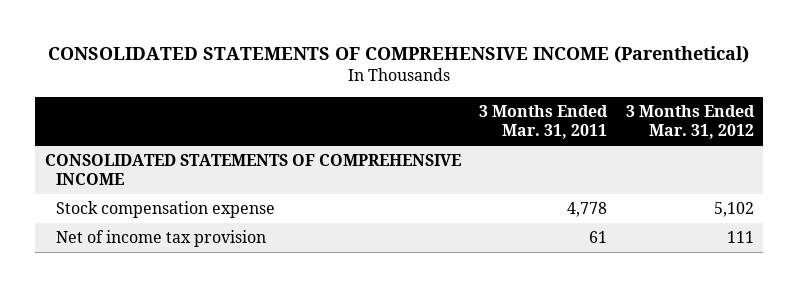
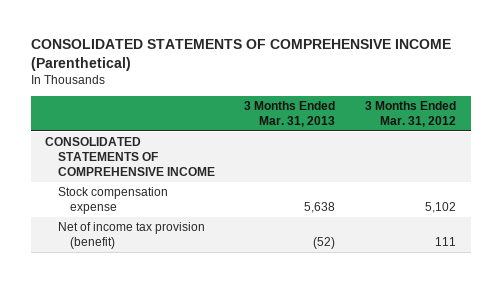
[479,105,609,140] 3 Months Ended Mar. 31, 2011 -> none
none -> [244,101,336,128] 3 Months Ended Mar. 31, 2013
[56,230,267,248] Net of income tax provision -> [57,222,205,250] Net of income tax provision (benefit)

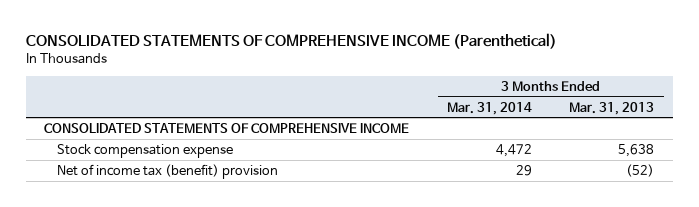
[364,101,456,128] 3 Months Ended Mar. 31, 2012 -> none
none -> [446,101,532,115] Mar. 31, 2014
[57,222,205,250] Net of income tax provision (benefit) -> [56,164,278,180] Net of income tax (benefit) provision

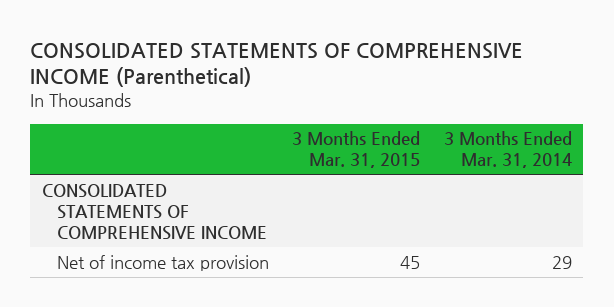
[569,101,655,115] Mar. 31, 2013 -> none
none -> [292,131,421,169] 3 Months Ended Mar. 31, 2015
[56,144,233,159] Stock compensation expense -> none
[56,164,278,180] Net of income tax (benefit) provision -> [56,254,269,271] Net of income tax provision

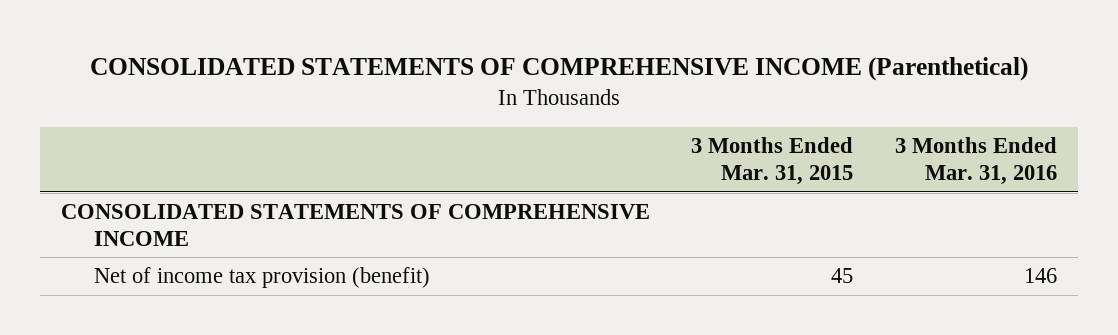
[443,131,572,169] 3 Months Ended Mar. 31, 2014 -> none
none -> [894,137,1057,186] 3 Months Ended Mar. 31, 2016
[56,254,269,271] Net of income tax provision -> [94,267,431,289] Net of income tax provision (benefit)

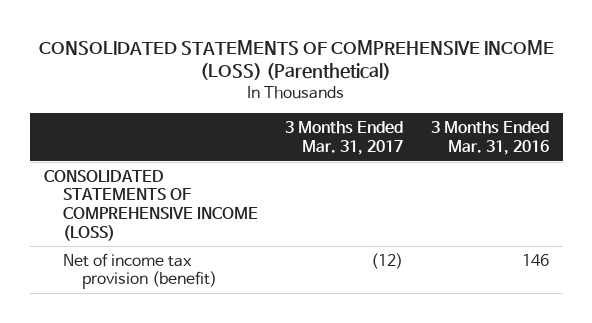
[89,56,1028,81] CONSOLIDATED STATEMENTS OF COMPREHENSIVE INCOME (Parenthetical) -> [39,39,555,81] CONSOLIDATED STATEMENTS OF COMPREHENSIVE INCOME (LOSS) (Parenthetical)
[691,137,854,186] 3 Months Ended Mar. 31, 2015 -> none
none -> [285,121,404,155] 3 Months Ended Mar. 31, 2017
[60,204,650,246] CONSOLIDATED STATEMENTS OF COMPREHENSIVE INCOME -> [43,169,258,241] CONSOLIDATED STATEMENTS OF COMPREHENSIVE INCOME (LOSS)

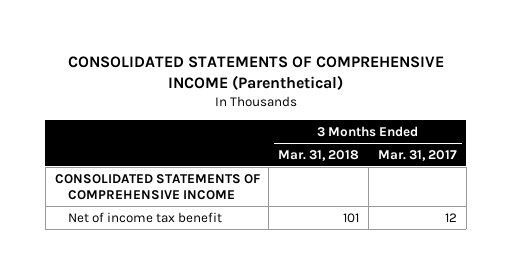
[39,39,555,81] CONSOLIDATED STATEMENTS OF COMPREHENSIVE INCOME (LOSS) (Parenthetical) -> [67,55,444,90] CONSOLIDATED STATEMENTS OF COMPREHENSIVE INCOME (Parenthetical)
[430,121,549,155] 3 Months Ended Mar. 31, 2016 -> none
none -> [278,149,360,161] Mar. 31, 2018
[43,169,258,241] CONSOLIDATED STATEMENTS OF COMPREHENSIVE INCOME (LOSS) -> [54,173,260,201] CONSOLIDATED STATEMENTS OF COMPREHENSIVE INCOME
[62,252,217,290] Net of income tax provision (benefit) -> [67,211,222,223] Net of income tax benefit
[371,252,404,269] (12) -> [445,212,458,222] 12

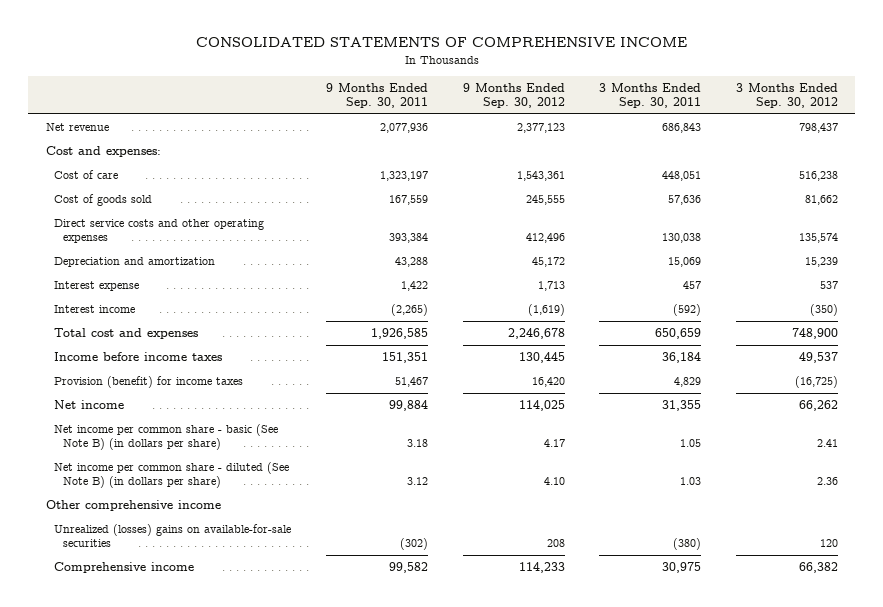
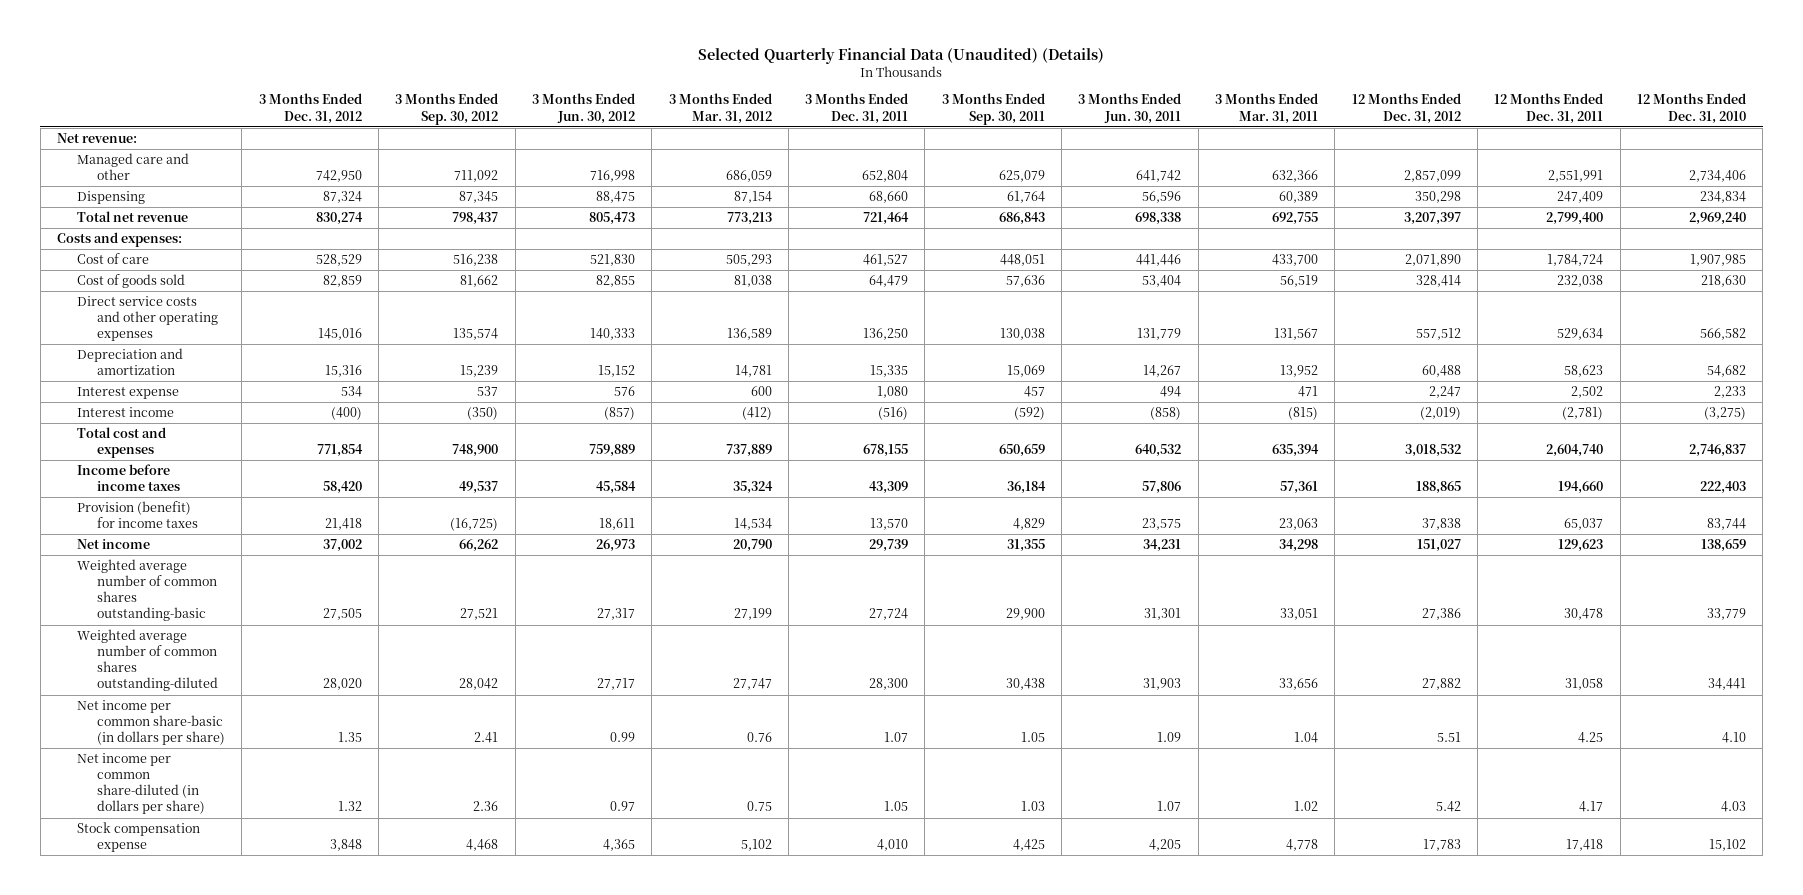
[195,37,687,48] CONSOLIDATED STATEMENTS OF COMPREHENSIVE INCOME -> [698,47,1105,64] Selected Quarterly Financial Data (Unaudited) (Details)
[325,83,428,109] 9 Months Ended Sep. 30, 2011 -> none
[462,83,565,109] 9 Months Ended Sep. 30, 2012 -> none
none -> [258,93,362,124] 3 Months Ended Dec. 31, 2012
none -> [531,93,635,124] 3 Months Ended Jun. 30, 2012
none -> [668,93,772,124] 3 Months Ended Mar. 31, 2012
none -> [805,93,909,124] 3 Months Ended Dec. 31, 2011
none -> [1078,93,1182,124] 3 Months Ended Jun. 30, 2011
none -> [1215,93,1319,124] 3 Months Ended Mar. 31, 2011
none -> [1351,93,1461,124] 12 Months Ended Dec. 31, 2012
none -> [1494,93,1604,124] 12 Months Ended Dec. 31, 2011
none -> [1636,93,1746,124] 12 Months Ended Dec. 31, 2010
none -> [56,133,137,144] Net revenue:
none -> [76,153,189,181] Managed care and other
none -> [76,191,145,205] Dispensing
[45,123,109,132] Net revenue -> [76,211,188,223] Total net revenue
[45,146,161,158] Cost and expenses: -> [56,232,182,248] Costs and expenses:
[45,500,221,512] Other comprehensive income -> none
[54,524,292,548] Unrealized (losses) gains on available-for-sale securities -> none
[54,562,195,574] Comprehensive income -> none
none -> [76,559,217,622] Weighted average number of common shares outstanding-basic
none -> [76,629,218,692] Weighted average number of common shares outstanding-diluted
[54,424,279,451] Net income per common share - basic (See Note B) (in dollars per share) -> [76,700,225,746] Net income per common share-basic (in dollars per share)
[54,462,290,489] Net income per common share - diluted (See Note B) (in dollars per share) -> [76,753,205,815] Net income per common share-diluted (in dollars per share)
none -> [76,822,200,853] Stock compensation expense

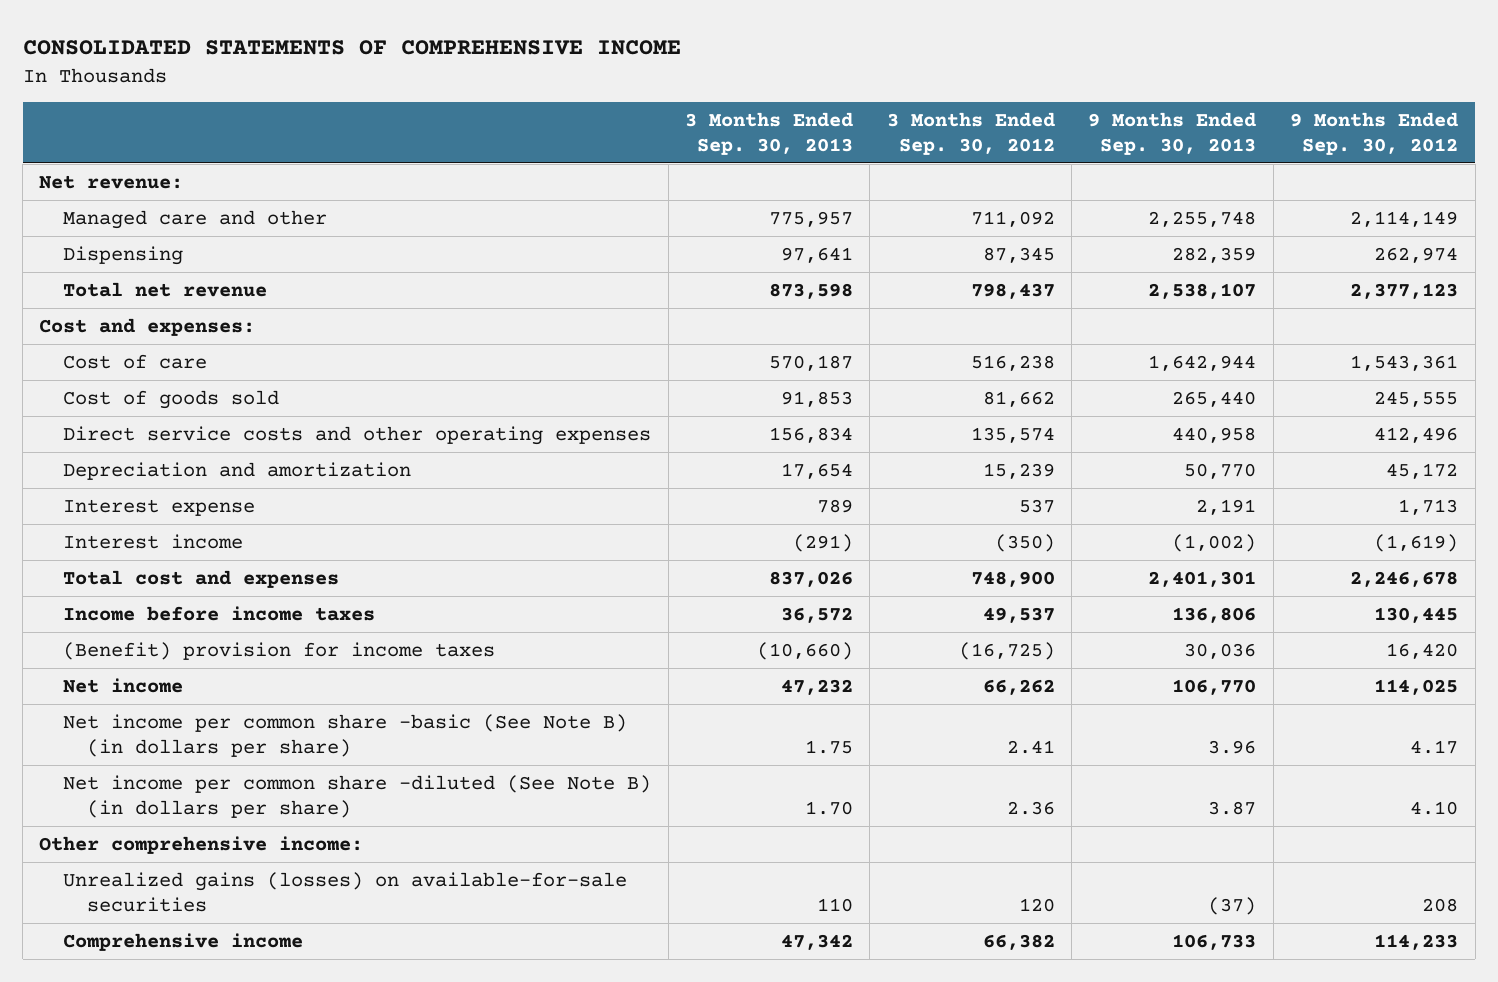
[698,47,1105,64] Selected Quarterly Financial Data (Unaudited) (Details) -> [22,40,681,56] CONSOLIDATED STATEMENTS OF COMPREHENSIVE INCOME
[258,93,362,124] 3 Months Ended Dec. 31, 2012 -> none
[531,93,635,124] 3 Months Ended Jun. 30, 2012 -> none
[668,93,772,124] 3 Months Ended Mar. 31, 2012 -> none
[805,93,909,124] 3 Months Ended Dec. 31, 2011 -> none
[941,93,1045,125] 3 Months Ended Sep. 30, 2011 -> none
[1078,93,1182,124] 3 Months Ended Jun. 30, 2011 -> none
[1215,93,1319,124] 3 Months Ended Mar. 31, 2011 -> none
[1351,93,1461,124] 12 Months Ended Dec. 31, 2012 -> none
[1494,93,1604,124] 12 Months Ended Dec. 31, 2011 -> none
[1636,93,1746,124] 12 Months Ended Dec. 31, 2010 -> none
none -> [685,111,854,156] 3 Months Ended Sep. 30, 2013
none -> [1088,111,1257,156] 9 Months Ended Sep. 30, 2013
none -> [1290,111,1459,156] 9 Months Ended Sep. 30, 2012
[56,232,182,248] Costs and expenses: -> [39,317,256,336] Cost and expenses:
[76,501,198,529] Provision (benefit) for income taxes -> [63,641,496,660] (Benefit) provision for income taxes
[76,559,217,622] Weighted average number of common shares outstanding-basic -> none
[76,629,218,692] Weighted average number of common shares outstanding-diluted -> none
[76,822,200,853] Stock compensation expense -> none
[76,700,225,746] Net income per common share-basic (in dollars per share) -> [63,713,628,757] Net income per common share -basic (See Note B) (in dollars per share)
[76,753,205,815] Net income per common share-diluted (in dollars per share) -> [63,774,652,818] Net income per common share -diluted (See Note B) (in dollars per share)
none -> [39,835,364,854] Other comprehensive income:
none -> [63,871,628,912] Unrealized gains (losses) on available-for-sale securities
none -> [63,932,304,951] Comprehensive income

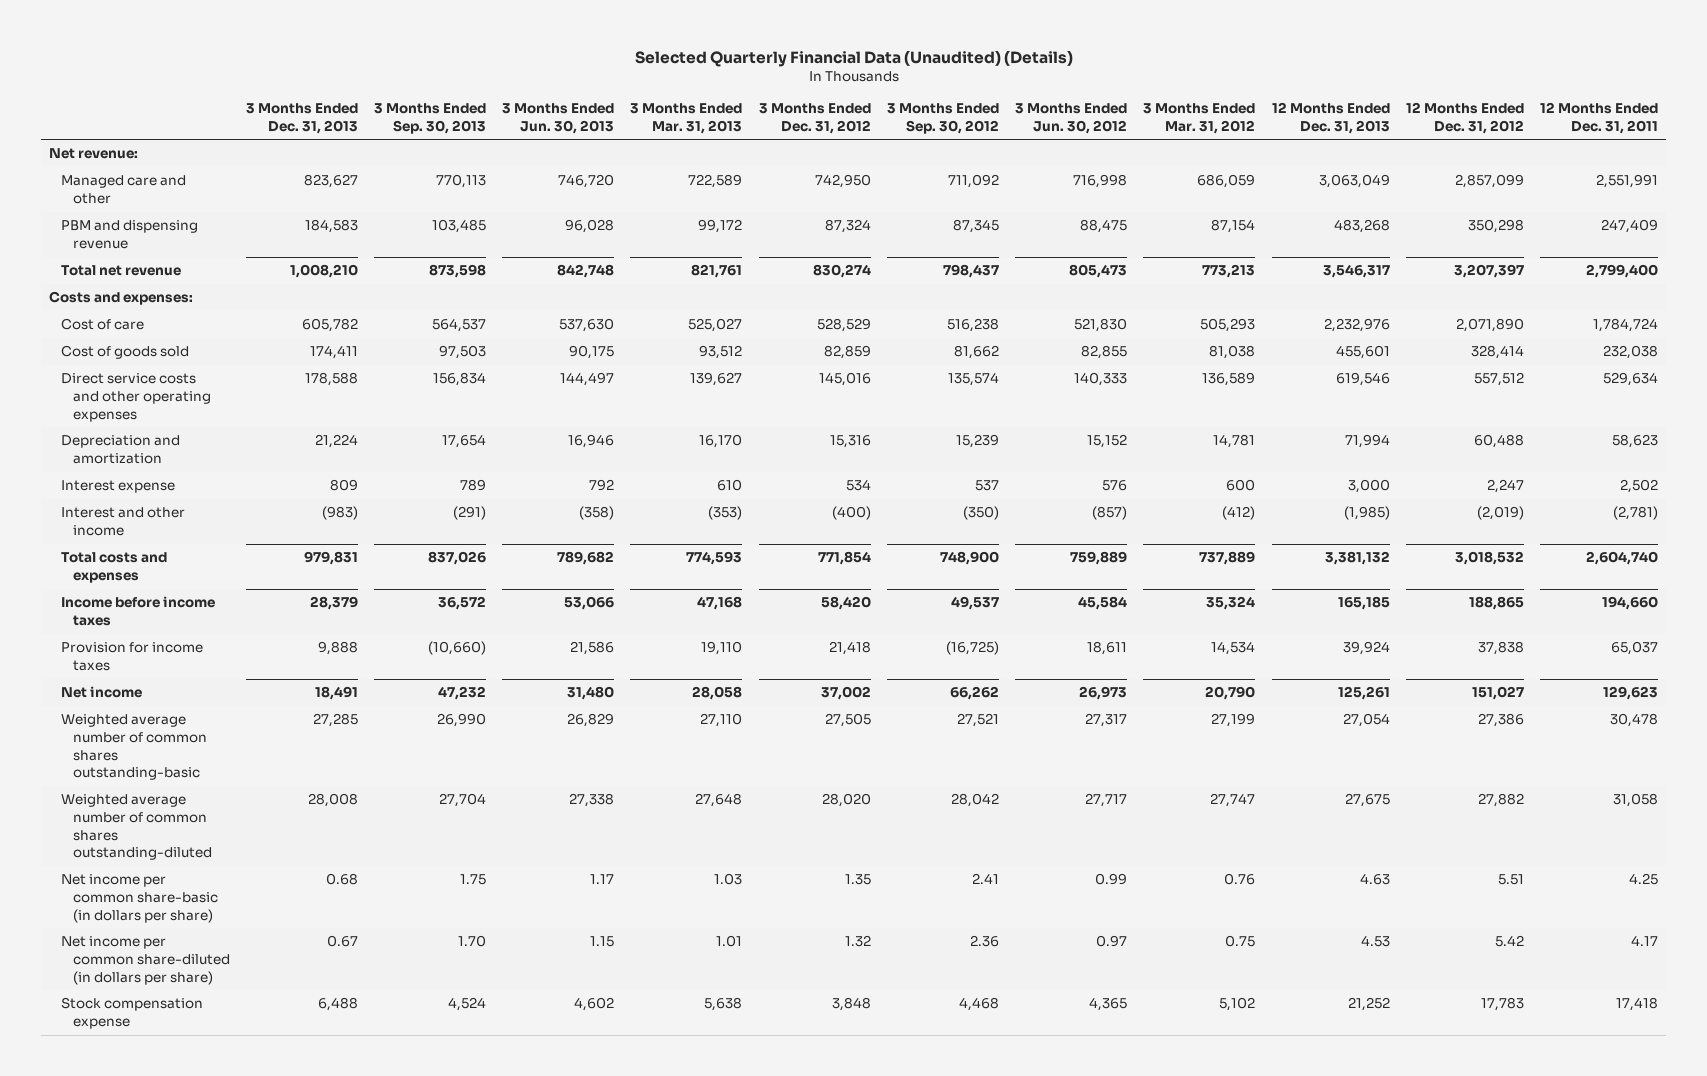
[22,40,681,56] CONSOLIDATED STATEMENTS OF COMPREHENSIVE INCOME -> [634,49,1073,67] Selected Quarterly Financial Data (Unaudited) (Details)
[1088,111,1257,156] 9 Months Ended Sep. 30, 2013 -> none
[1290,111,1459,156] 9 Months Ended Sep. 30, 2012 -> none
none -> [245,103,358,134] 3 Months Ended Dec. 31, 2013
none -> [502,103,615,134] 3 Months Ended Jun. 30, 2013
none -> [630,103,743,134] 3 Months Ended Mar. 31, 2013
none -> [758,103,871,134] 3 Months Ended Dec. 31, 2012
none -> [1015,103,1128,134] 3 Months Ended Jun. 30, 2012
none -> [1143,103,1256,134] 3 Months Ended Mar. 31, 2012
none -> [1271,102,1390,134] 12 Months Ended Dec. 31, 2013
none -> [1405,102,1524,134] 12 Months Ended Dec. 31, 2012
none -> [1539,102,1658,134] 12 Months Ended Dec. 31, 2011
[63,245,184,265] Dispensing -> none
[769,210,854,227] 775,957 -> [435,174,486,189] 770,113
none -> [60,220,198,250] PBM and dispensing revenue
[39,317,256,336] Cost and expenses: -> [49,291,194,306] Costs and expenses:
[769,354,854,371] 570,187 -> [431,318,486,333] 564,537
[781,390,854,407] 91,853 -> [438,345,486,360] 97,503
[63,533,244,549] Interest income -> [60,507,185,537] Interest and other income
[63,569,340,588] Total cost and expenses -> [60,552,167,584] Total costs and expenses
[63,641,496,660] (Benefit) provision for income taxes -> [60,642,203,672] Provision for income taxes
[39,835,364,854] Other comprehensive income: -> none
[63,871,628,912] Unrealized gains (losses) on available-for-sale securities -> none
[63,932,304,951] Comprehensive income -> none
none -> [60,714,207,781] Weighted average number of common shares outstanding-basic
none -> [60,794,212,861] Weighted average number of common shares outstanding-diluted
[63,713,628,757] Net income per common share -basic (See Note B) (in dollars per share) -> [60,874,218,923] Net income per common share-basic (in dollars per share)
[63,774,652,818] Net income per common share -diluted (See Note B) (in dollars per share) -> [60,936,230,985] Net income per common share-diluted (in dollars per share)
none -> [60,997,203,1030] Stock compensation expense

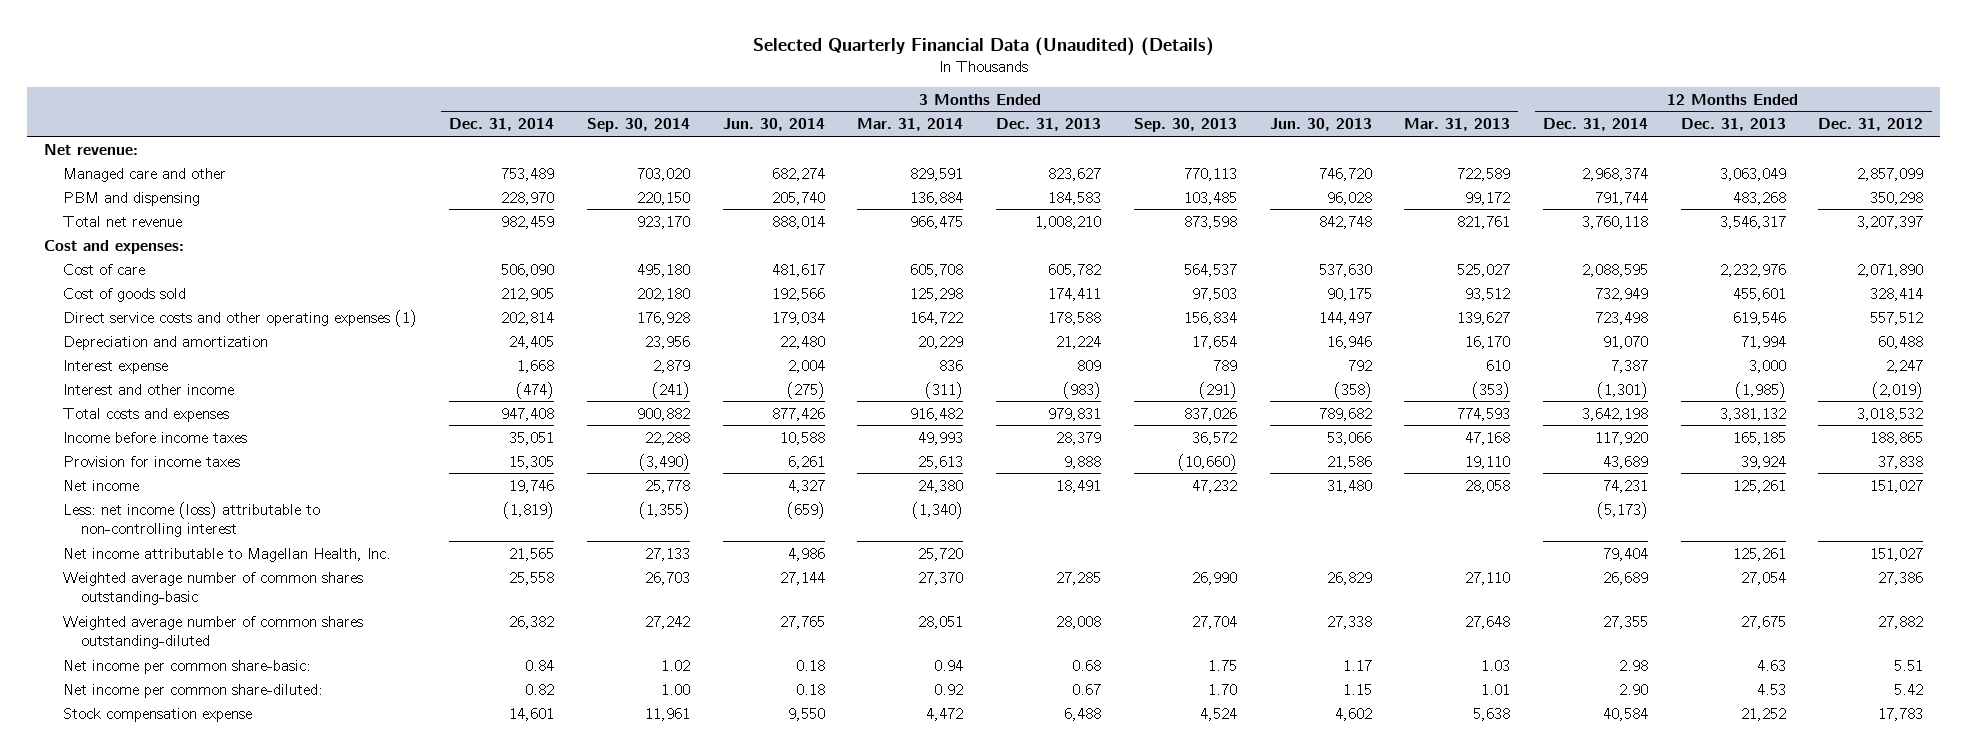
[758,103,871,134] 3 Months Ended Dec. 31, 2012 -> none
[886,103,999,134] 3 Months Ended Sep. 30, 2012 -> none
[1015,103,1128,134] 3 Months Ended Jun. 30, 2012 -> none
[1143,103,1256,134] 3 Months Ended Mar. 31, 2012 -> none
[1539,102,1658,134] 12 Months Ended Dec. 31, 2011 -> none
none -> [449,118,555,132] Dec. 31, 2014
none -> [586,118,690,133] Sep. 30, 2014
none -> [722,118,825,132] Jun. 30, 2014
none -> [857,118,964,132] Mar. 31, 2014
none -> [1543,118,1649,132] Dec. 31, 2014
[60,220,198,250] PBM and dispensing revenue -> [62,191,200,206] PBM and dispensing
[49,291,194,306] Costs and expenses: -> [43,239,184,254] Cost and expenses:
[60,373,211,422] Direct service costs and other operating expenses -> [62,309,417,327] Direct service costs and other operating expenses (1)
none -> [62,501,320,538] Less: net income (loss) attributable to non-controlling interest
none -> [62,547,391,562] Net income attributable to Magellan Health, Inc.
[60,874,218,923] Net income per common share-basic (in dollars per share) -> [62,659,311,674] Net income per common share-basic:
[60,936,230,985] Net income per common share-diluted (in dollars per share) -> [62,683,323,698] Net income per common share-diluted:

